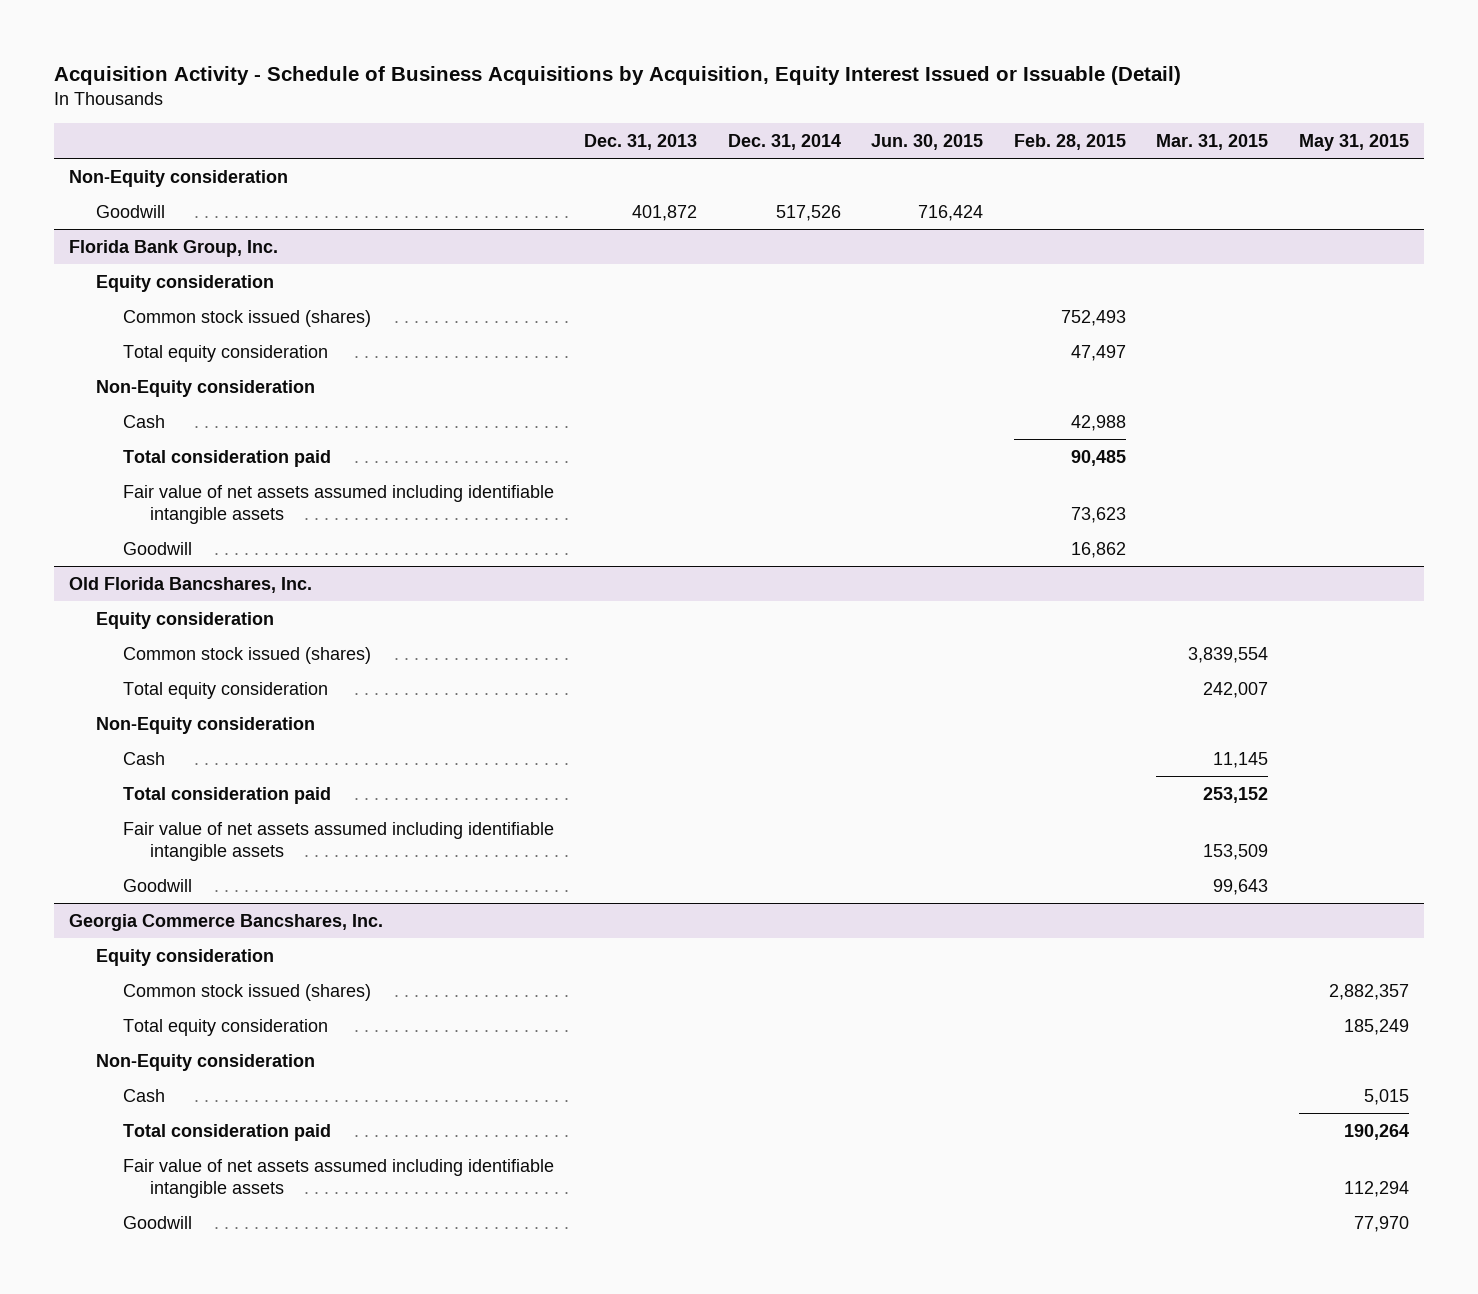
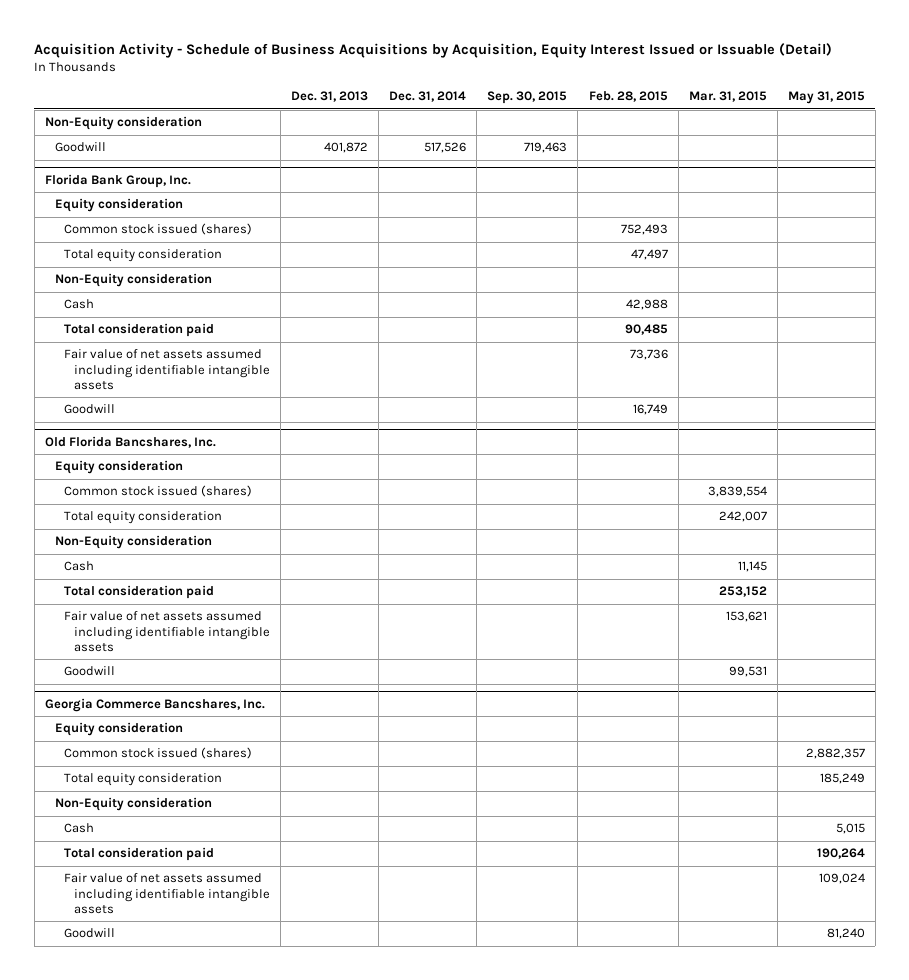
[871,133,984,150] Jun. 30, 2015 -> none
none -> [487,91,568,105] Sep. 30, 2015
[1070,506,1126,523] 73,623 -> [629,349,668,361] 73,736
[1070,541,1126,558] 16,862 -> [632,404,668,416] 16,749
[1203,843,1269,860] 153,509 -> [725,611,767,623] 153,621
[1213,878,1269,895] 99,643 -> [728,666,767,678] 99,531
[1343,1180,1409,1197] 112,294 -> [818,873,865,885] 109,024
[1353,1215,1409,1232] 77,970 -> [826,928,865,940] 81,240

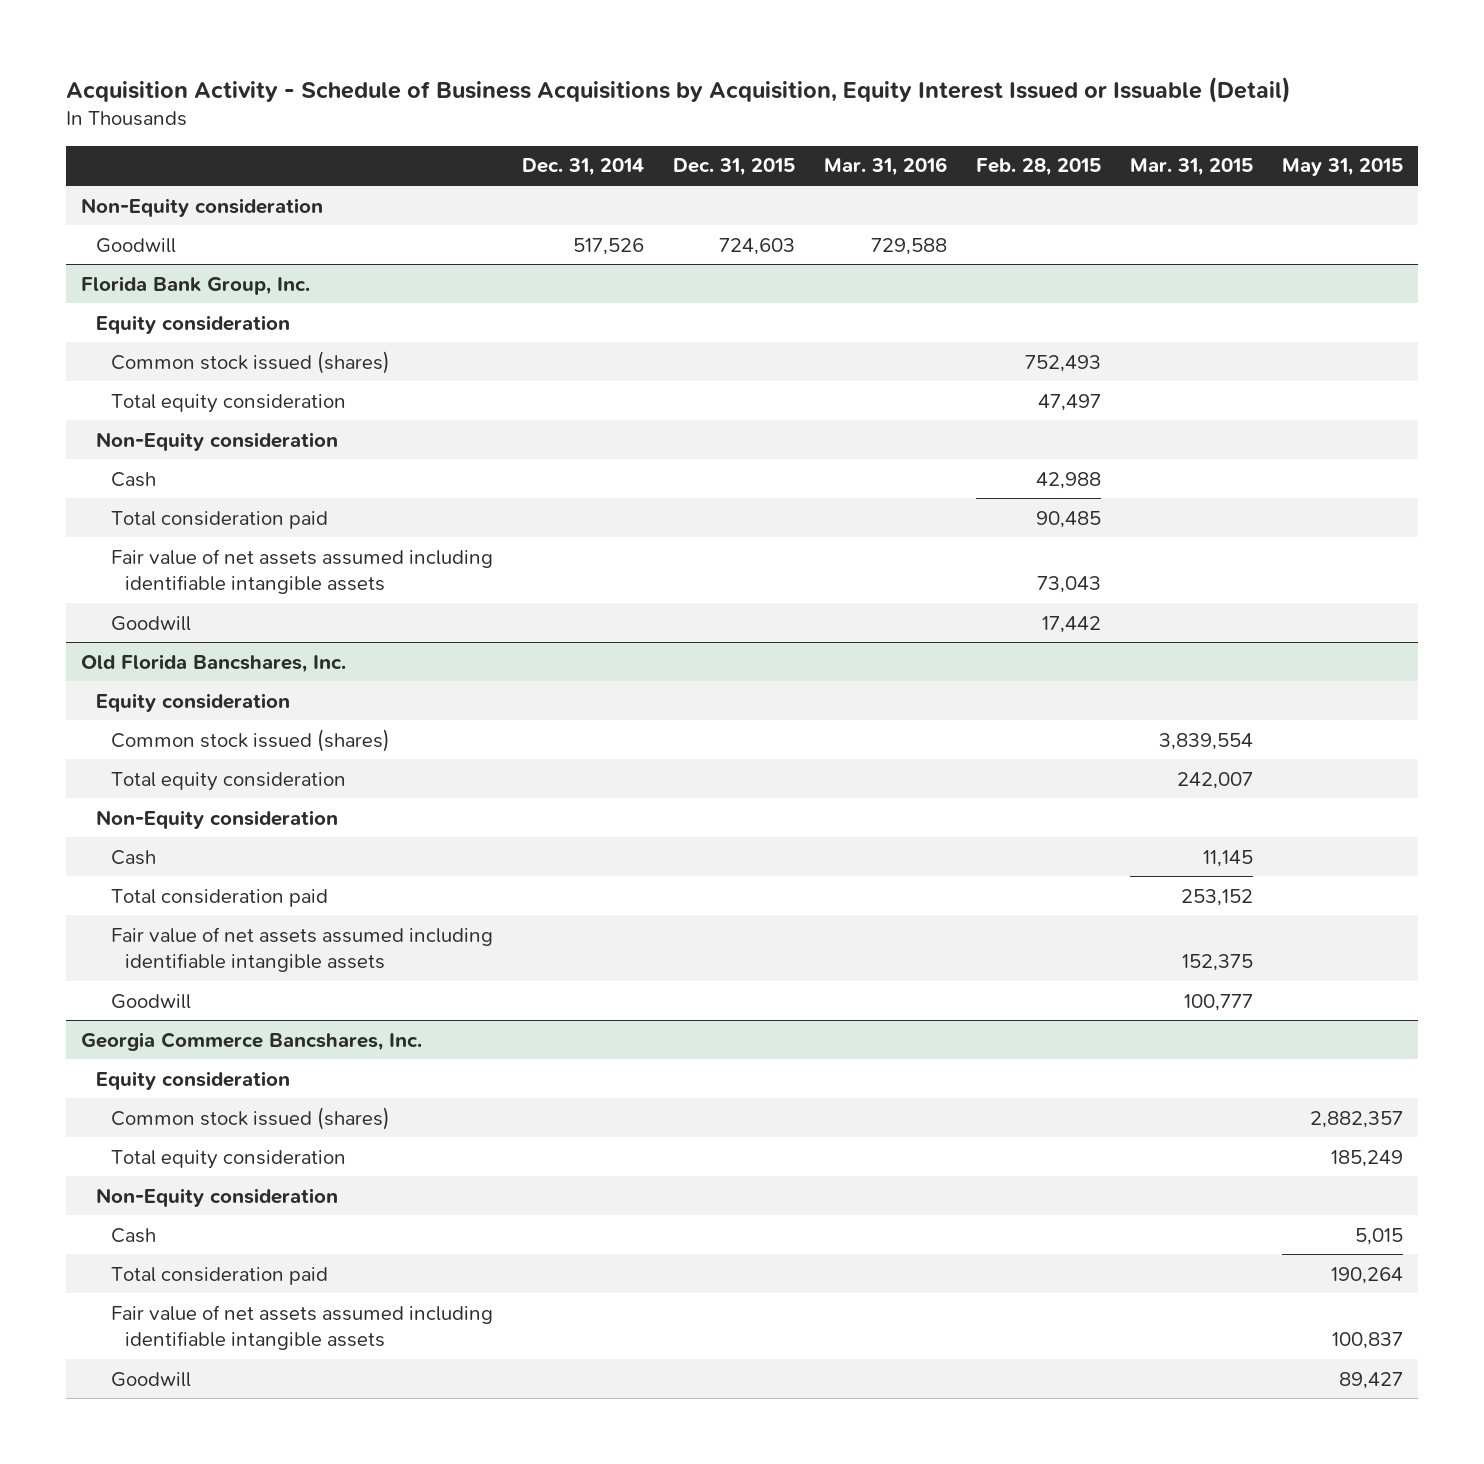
[291,91,369,103] Dec. 31, 2013 -> none
[487,91,568,105] Sep. 30, 2015 -> none
none -> [672,158,795,177] Dec. 31, 2015
none -> [823,157,947,177] Mar. 31, 2016
[629,349,668,361] 73,736 -> [1036,575,1101,593] 73,043
[632,404,668,416] 16,749 -> [1041,615,1101,633] 17,442
[725,611,767,623] 153,621 -> [1182,953,1254,971] 152,375
[728,666,767,678] 99,531 -> [1184,993,1254,1011] 100,777
[818,873,865,885] 109,024 -> [1332,1331,1404,1349] 100,837
[826,928,865,940] 81,240 -> [1339,1371,1404,1389] 89,427

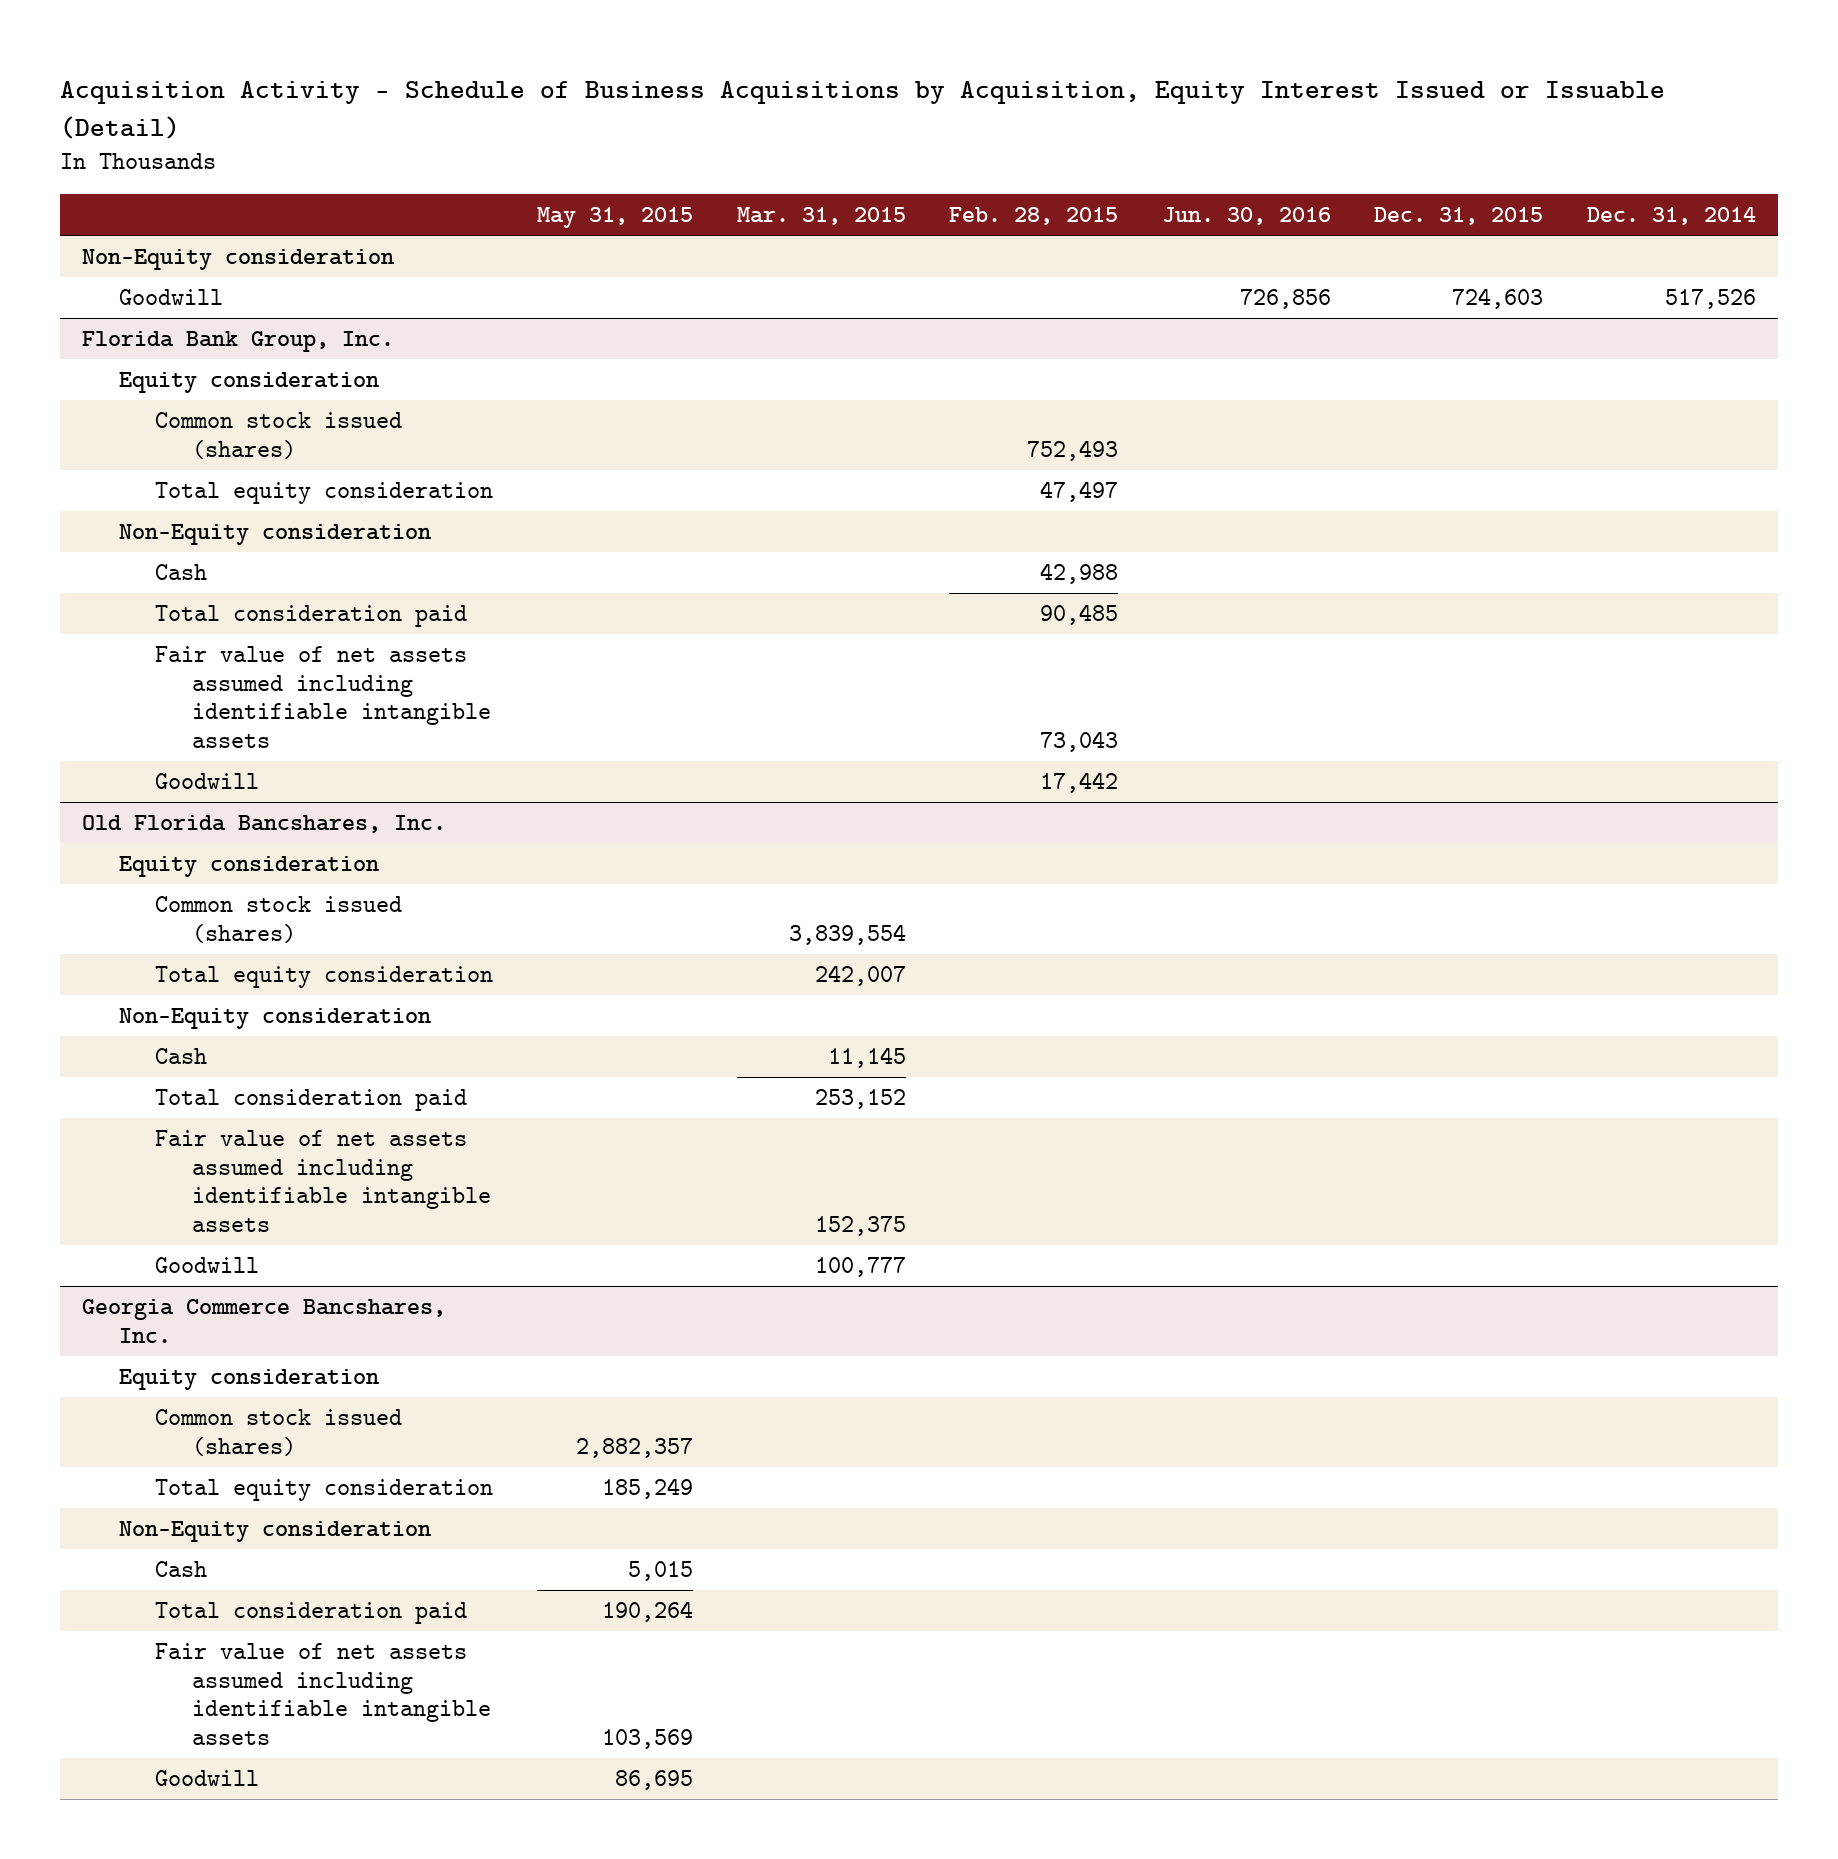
[823,157,947,177] Mar. 31, 2016 -> none
none -> [1161,207,1331,226] Jun. 30, 2016
[1332,1331,1404,1349] 100,837 -> [601,1728,693,1749] 103,569
[1339,1371,1404,1389] 89,427 -> [614,1770,693,1791] 86,695

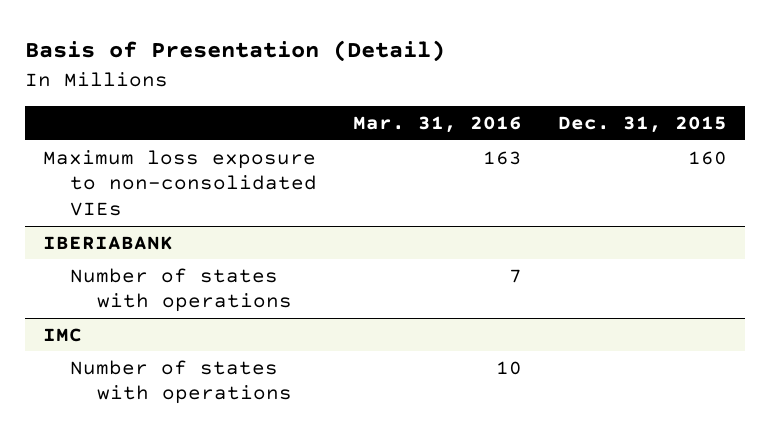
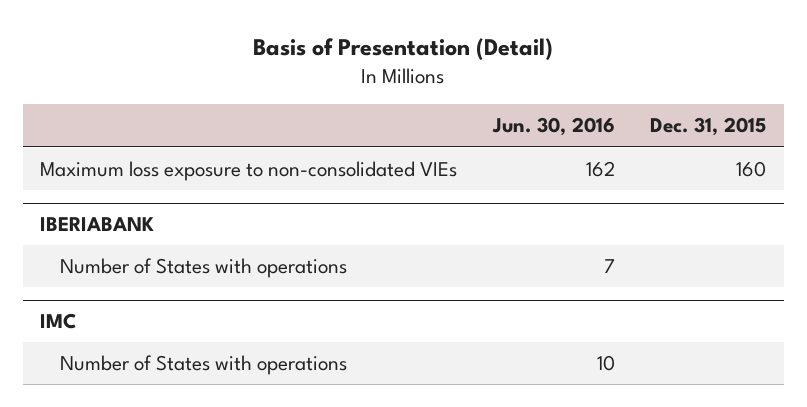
[353,116,523,134] Mar. 31, 2016 -> none
none -> [491,117,615,137] Jun. 30, 2016
[70,267,293,313] Number of states with operations -> [60,258,348,279] Number of States with operations
[70,359,293,405] Number of states with operations -> [60,355,348,376] Number of States with operations

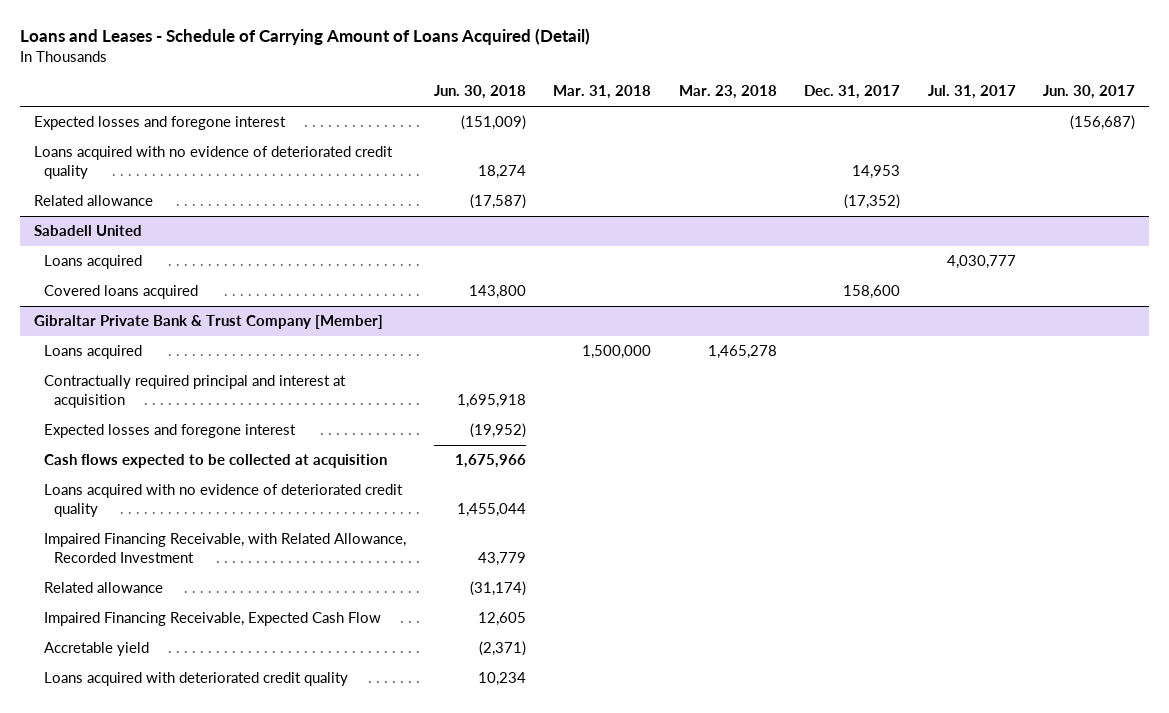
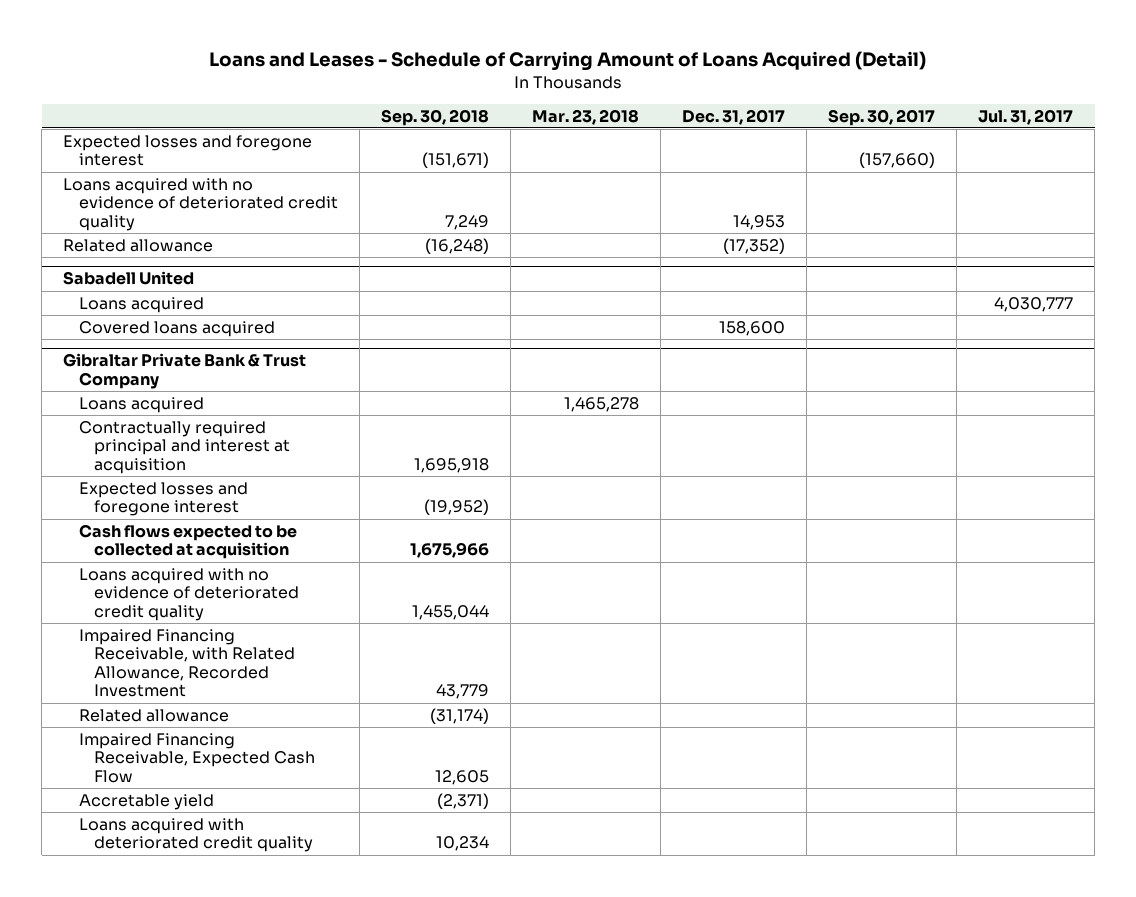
[433,85,526,100] Jun. 30, 2018 -> none
[553,85,652,100] Mar. 31, 2018 -> none
[1043,85,1136,100] Jun. 30, 2017 -> none
none -> [380,108,489,126] Sep. 30, 2018
none -> [828,108,936,126] Sep. 30, 2017
[33,315,383,330] Gibraltar Private Bank & Trust Company [Member] -> [63,353,307,389] Gibraltar Private Bank & Trust Company

